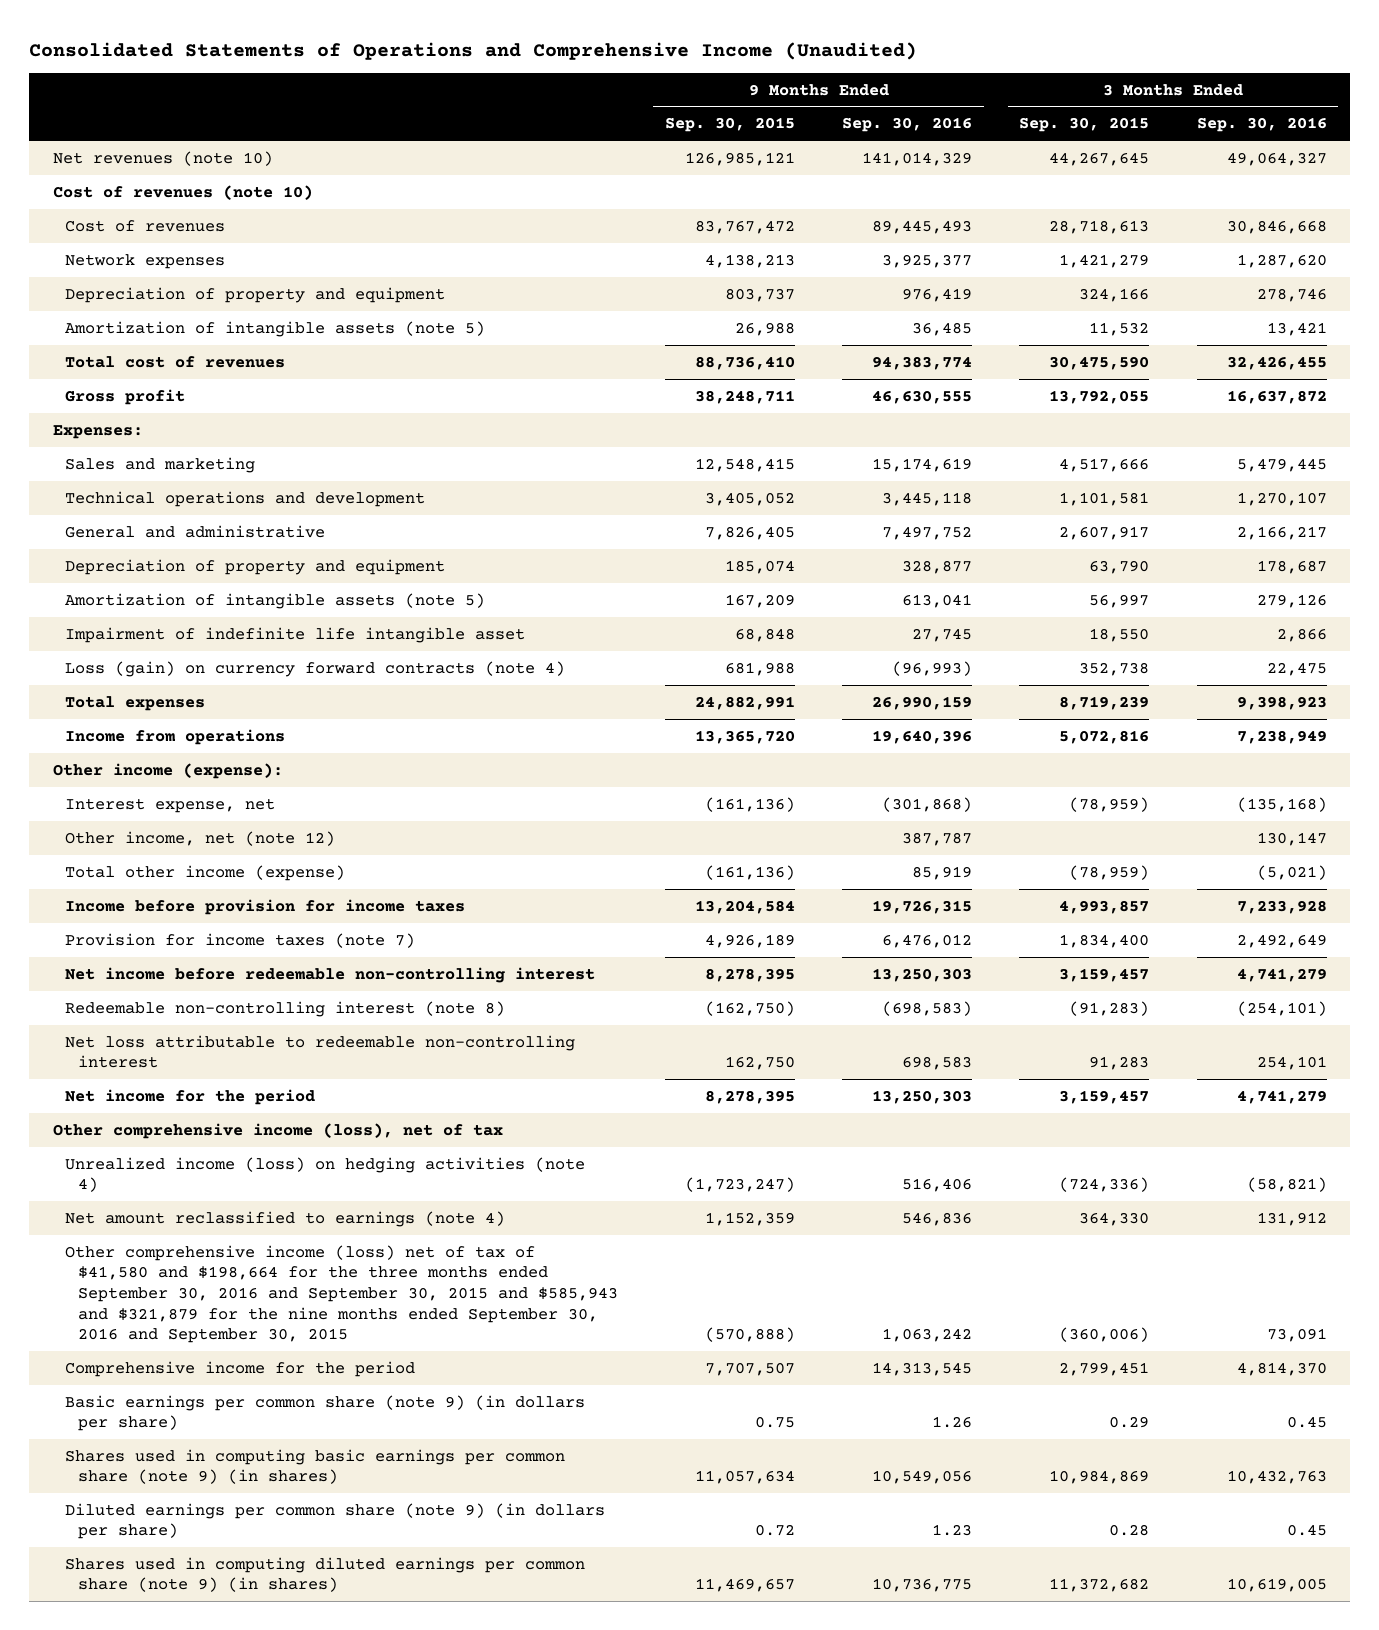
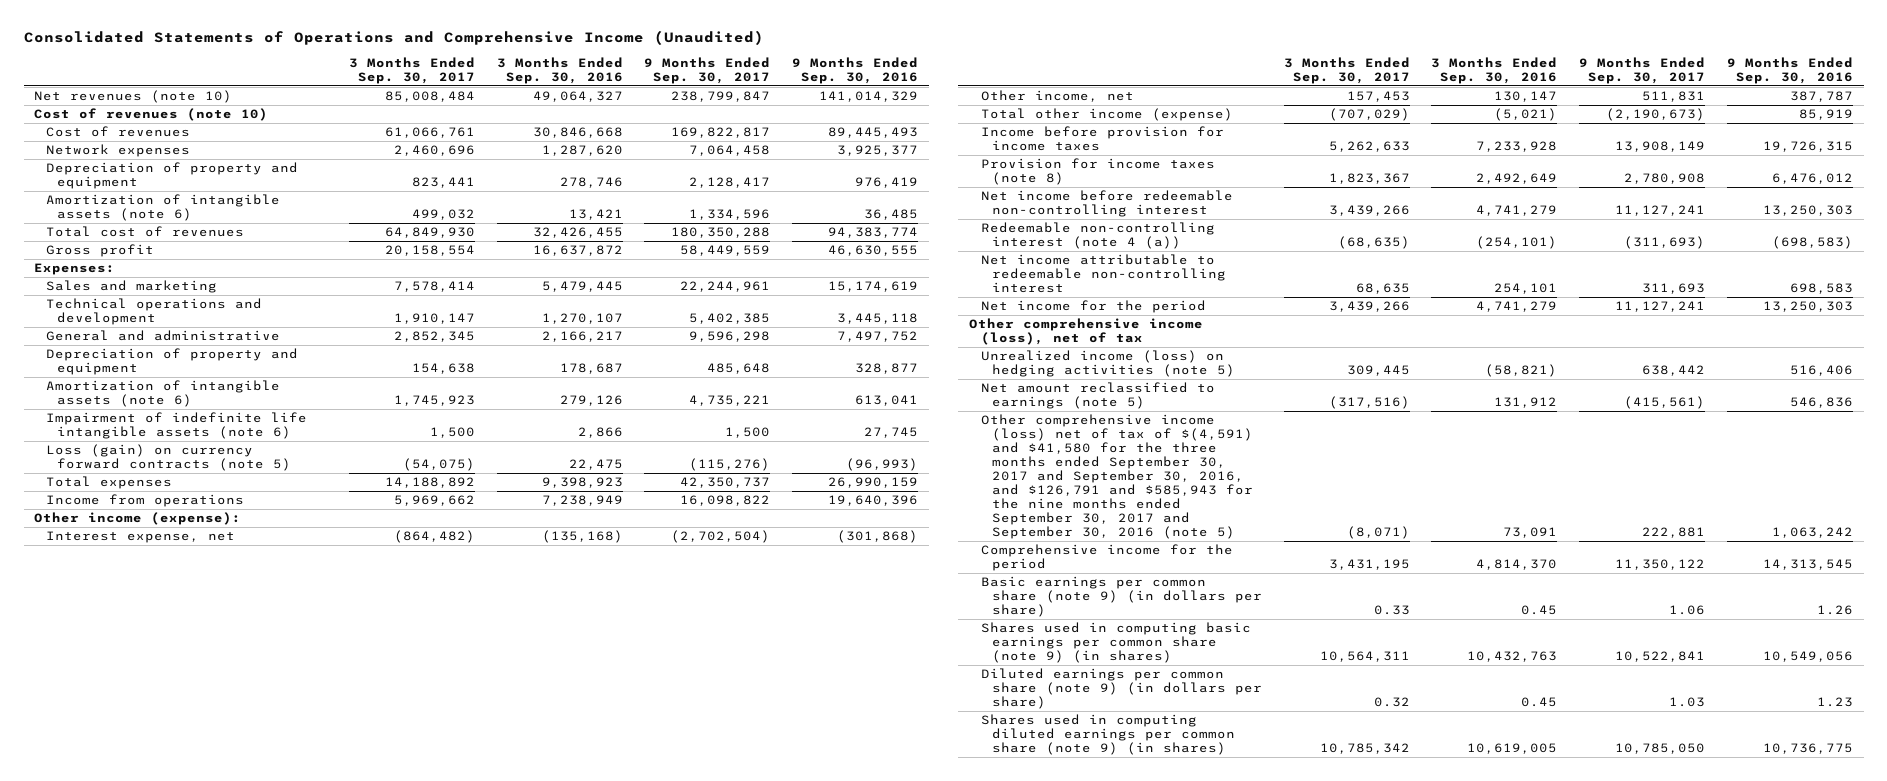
[664,117,795,133] Sep. 30, 2015 -> none
[1019,117,1150,133] Sep. 30, 2015 -> none
none -> [348,56,475,84] 3 Months Ended Sep. 30, 2017
none -> [644,56,771,84] 9 Months Ended Sep. 30, 2017
[65,320,486,337] Amortization of intangible assets (note 5) -> [45,194,280,222] Amortization of intangible assets (note 6)
[65,592,486,609] Amortization of intangible assets (note 5) -> [45,380,280,408] Amortization of intangible assets (note 6)
[65,626,526,643] Impairment of indefinite life intangible asset -> [45,412,307,440] Impairment of indefinite life intangible assets (note 6)
[65,660,566,677] Loss (gain) on currency forward contracts (note 4) -> [45,444,292,472] Loss (gain) on currency forward contracts (note 5)
[65,830,336,846] Other income, net (note 12) -> [980,90,1134,103] Other income, net
[65,932,416,948] Provision for income taxes (note 7) -> [980,158,1215,186] Provision for income taxes (note 8)
[65,1000,506,1017] Redeemable non-controlling interest (note 8) -> [980,222,1215,250] Redeemable non-controlling interest (note 4 (a))
[65,1034,576,1069] Net loss attributable to redeemable non-controlling interest -> [980,254,1226,294] Net income attributable to redeemable non-controlling interest
[65,1156,586,1193] Unrealized income (loss) on hedging activities (note 4) -> [980,350,1235,378] Unrealized income (loss) on hedging activities (note 5)
[65,1210,506,1227] Net amount reclassified to earnings (note 4) -> [980,382,1215,410] Net amount reclassified to earnings (note 5)
[65,1244,618,1344] Other comprehensive income (loss) net of tax of $41,580 and $198,664 for the three months ended September 30, 2016 and September 30, 2015 and $585,943 and $321,879 for the nine months ended September 30, 2016 and September 30, 2015 -> [980,414,1253,540] Other comprehensive income (loss) net of tax of $(4,591) and $41,580 for the three months ended September 30, 2017 and September 30, 2016, and $126,791 and $585,943 for the nine months ended September 30, 2017 and September 30, 2016 (note 5)

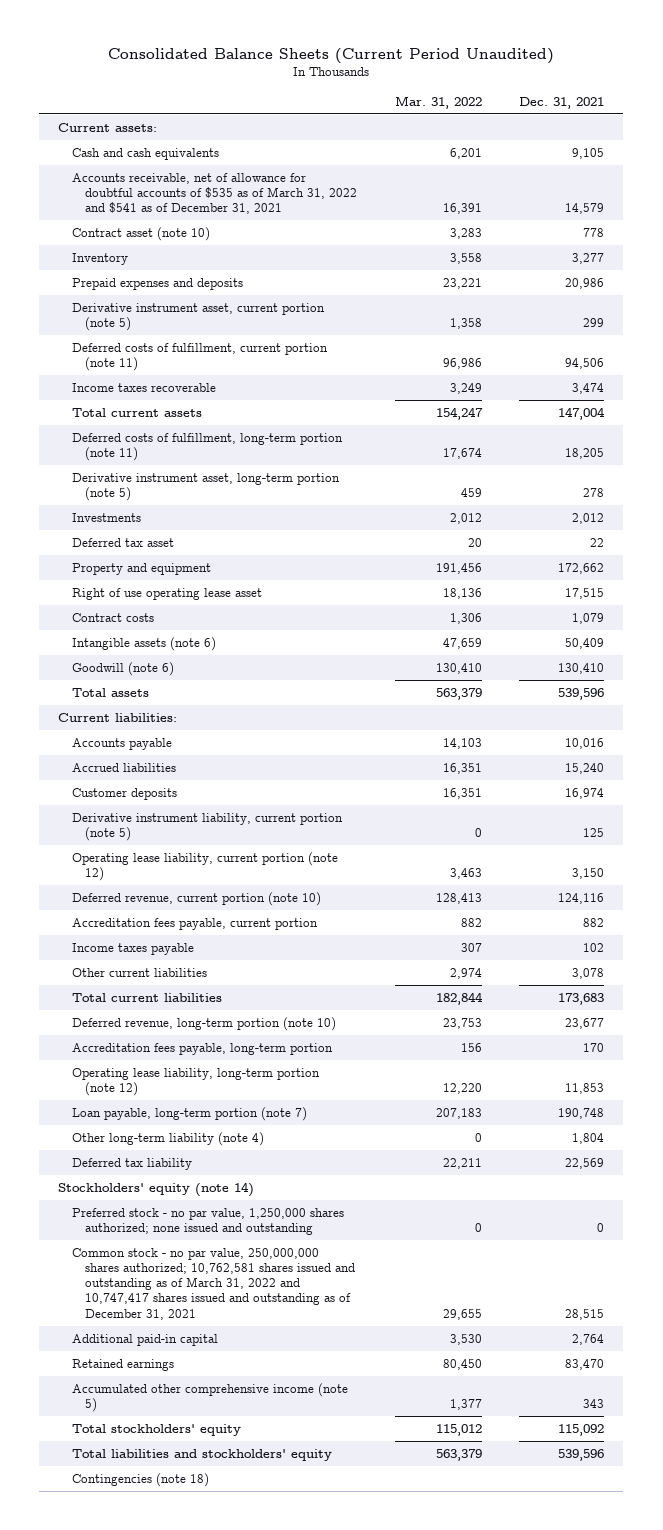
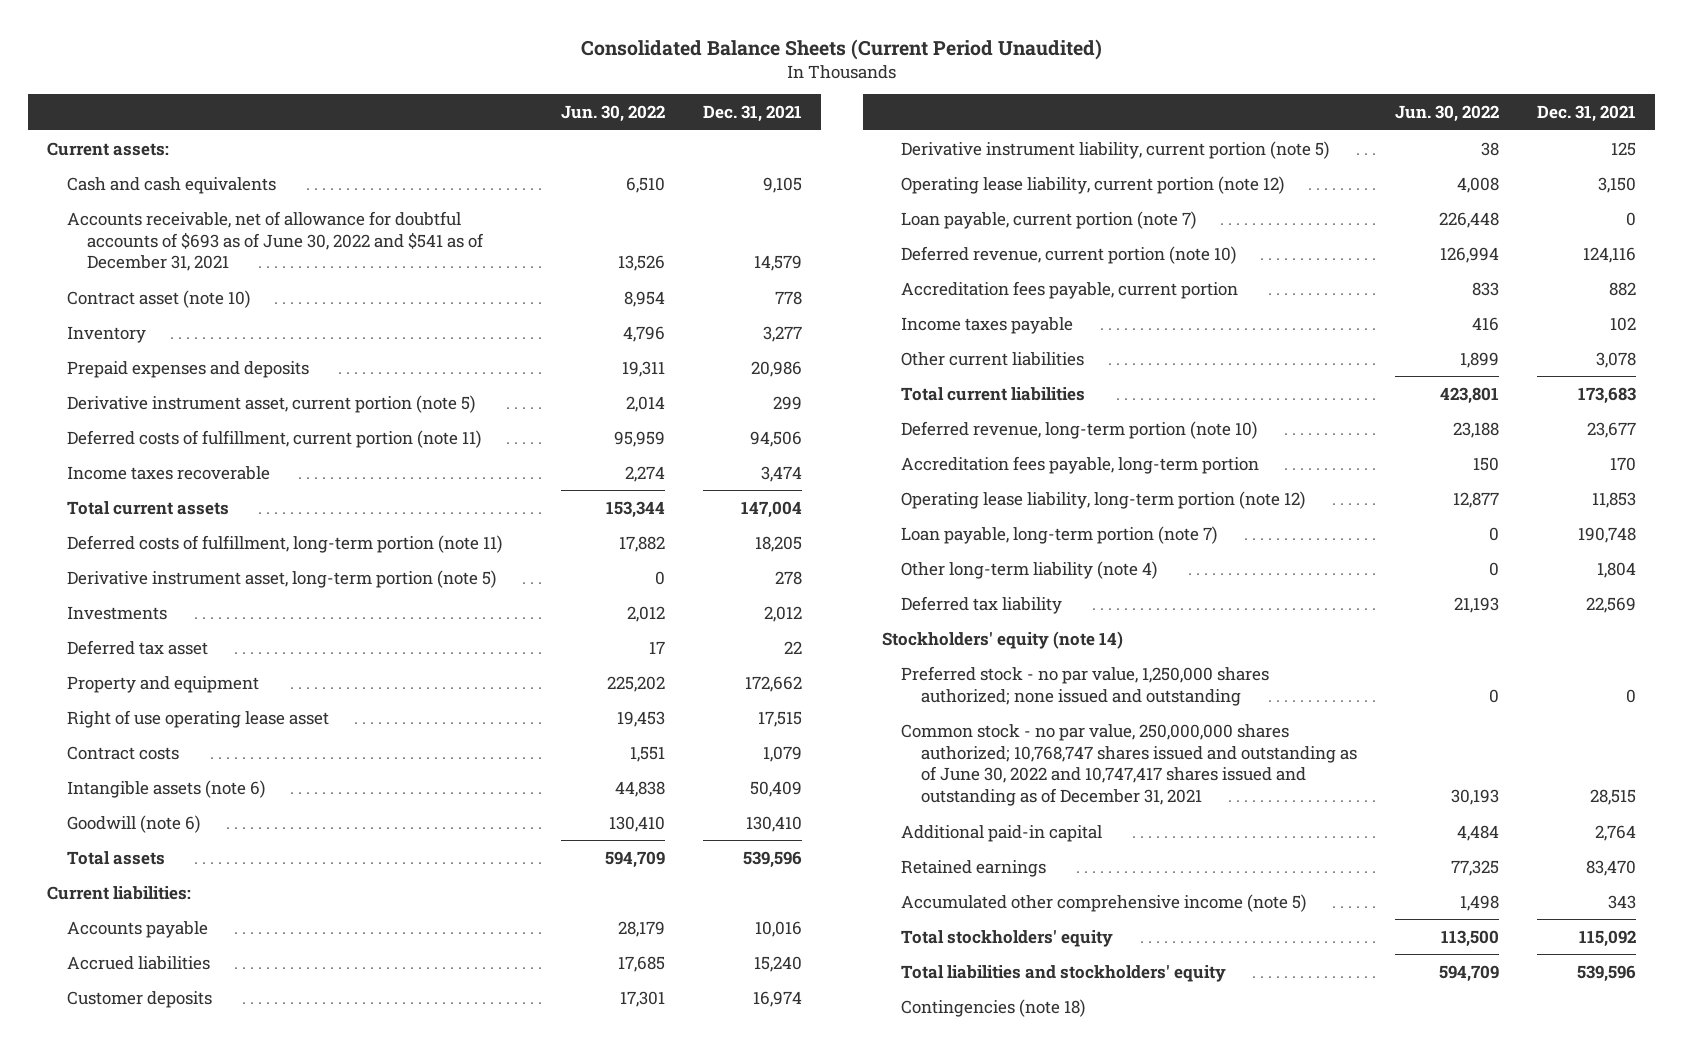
[394,95,482,109] Mar. 31, 2022 -> none
none -> [560,105,665,123] Jun. 30, 2022
[71,172,357,215] Accounts receivable, net of allowance for doubtful accounts of $535 as of March 31, 2022 and $541 as of December 31, 2021 -> [67,210,484,272] Accounts receivable, net of allowance for doubtful accounts of $693 as of June 30, 2022 and $541 as of December 31, 2021
none -> [901,210,1197,229] Loan payable, current portion (note 7)
[71,1247,355,1320] Common stock - no par value, 250,000,000 shares authorized; 10,762,581 shares issued and outstanding as of March 31, 2022 and 10,747,417 shares issued and outstanding as of December 31, 2021 -> [901,723,1358,807] Common stock - no par value, 250,000,000 shares authorized; 10,768,747 shares issued and outstanding as of June 30, 2022 and 10,747,417 shares issued and outstanding as of December 31, 2021

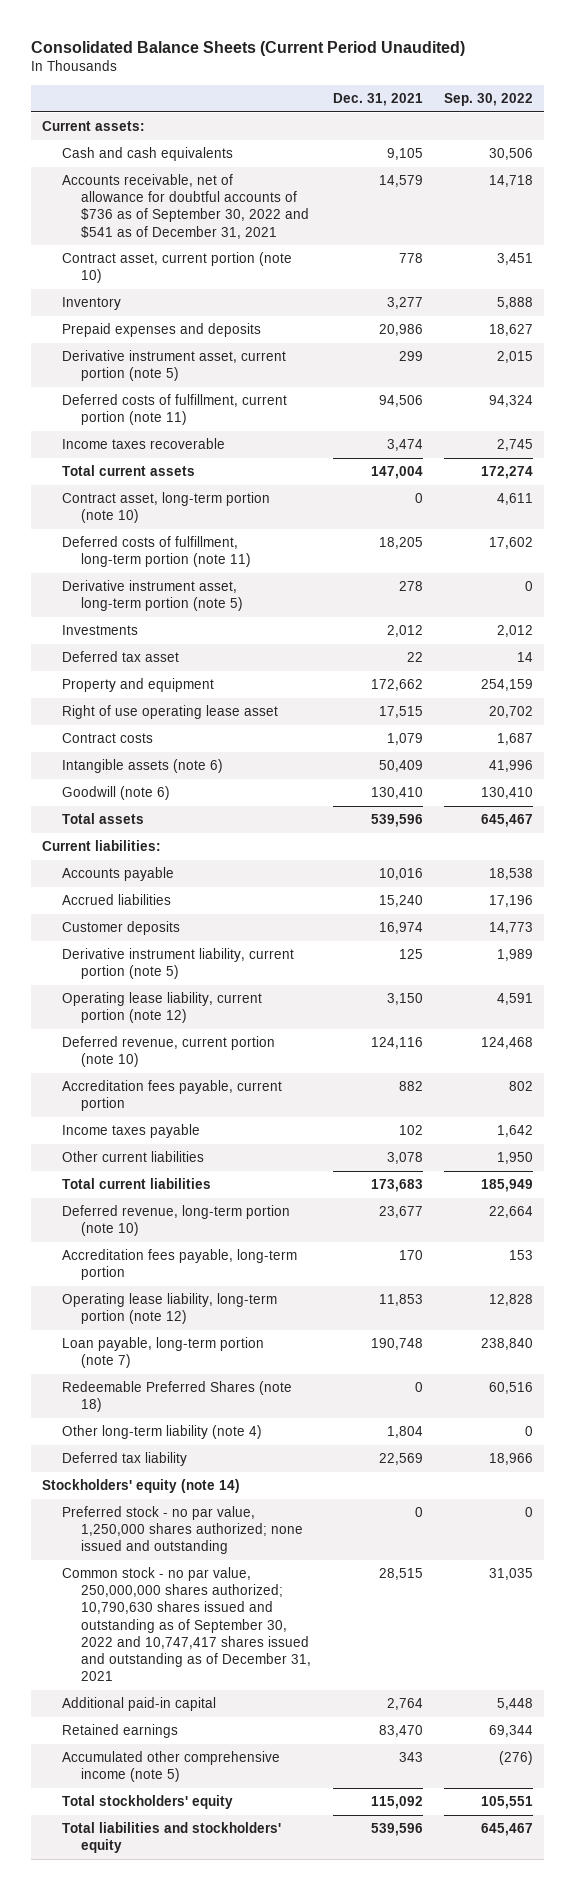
[560,105,665,123] Jun. 30, 2022 -> none
none -> [444,93,534,107] Sep. 30, 2022
[67,210,484,272] Accounts receivable, net of allowance for doubtful accounts of $693 as of June 30, 2022 and $541 as of December 31, 2021 -> [61,174,309,239] Accounts receivable, net of allowance for doubtful accounts of $736 as of September 30, 2022 and $541 as of December 31, 2021
[67,289,251,308] Contract asset (note 10) -> [61,252,292,284] Contract asset, current portion (note 10)
none -> [61,492,270,524] Contract asset, long-term portion (note 10)
[901,210,1197,229] Loan payable, current portion (note 7) -> none
none -> [61,1381,292,1413] Redeemable Preferred Shares (note 18)
[901,723,1358,807] Common stock - no par value, 250,000,000 shares authorized; 10,768,747 shares issued and outstanding as of June 30, 2022 and 10,747,417 shares issued and outstanding as of December 31, 2021 -> [61,1567,311,1681] Common stock - no par value, 250,000,000 shares authorized; 10,790,630 shares issued and outstanding as of September 30, 2022 and 10,747,417 shares issued and outstanding as of December 31, 2021
[901,998,1086,1017] Contingencies (note 18) -> none

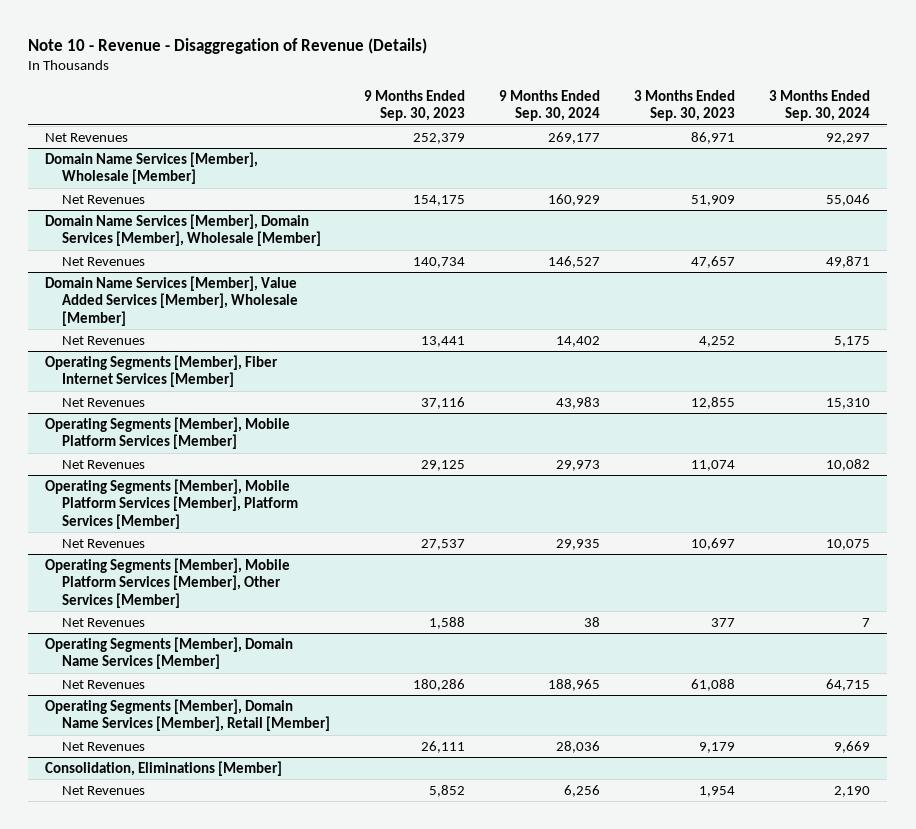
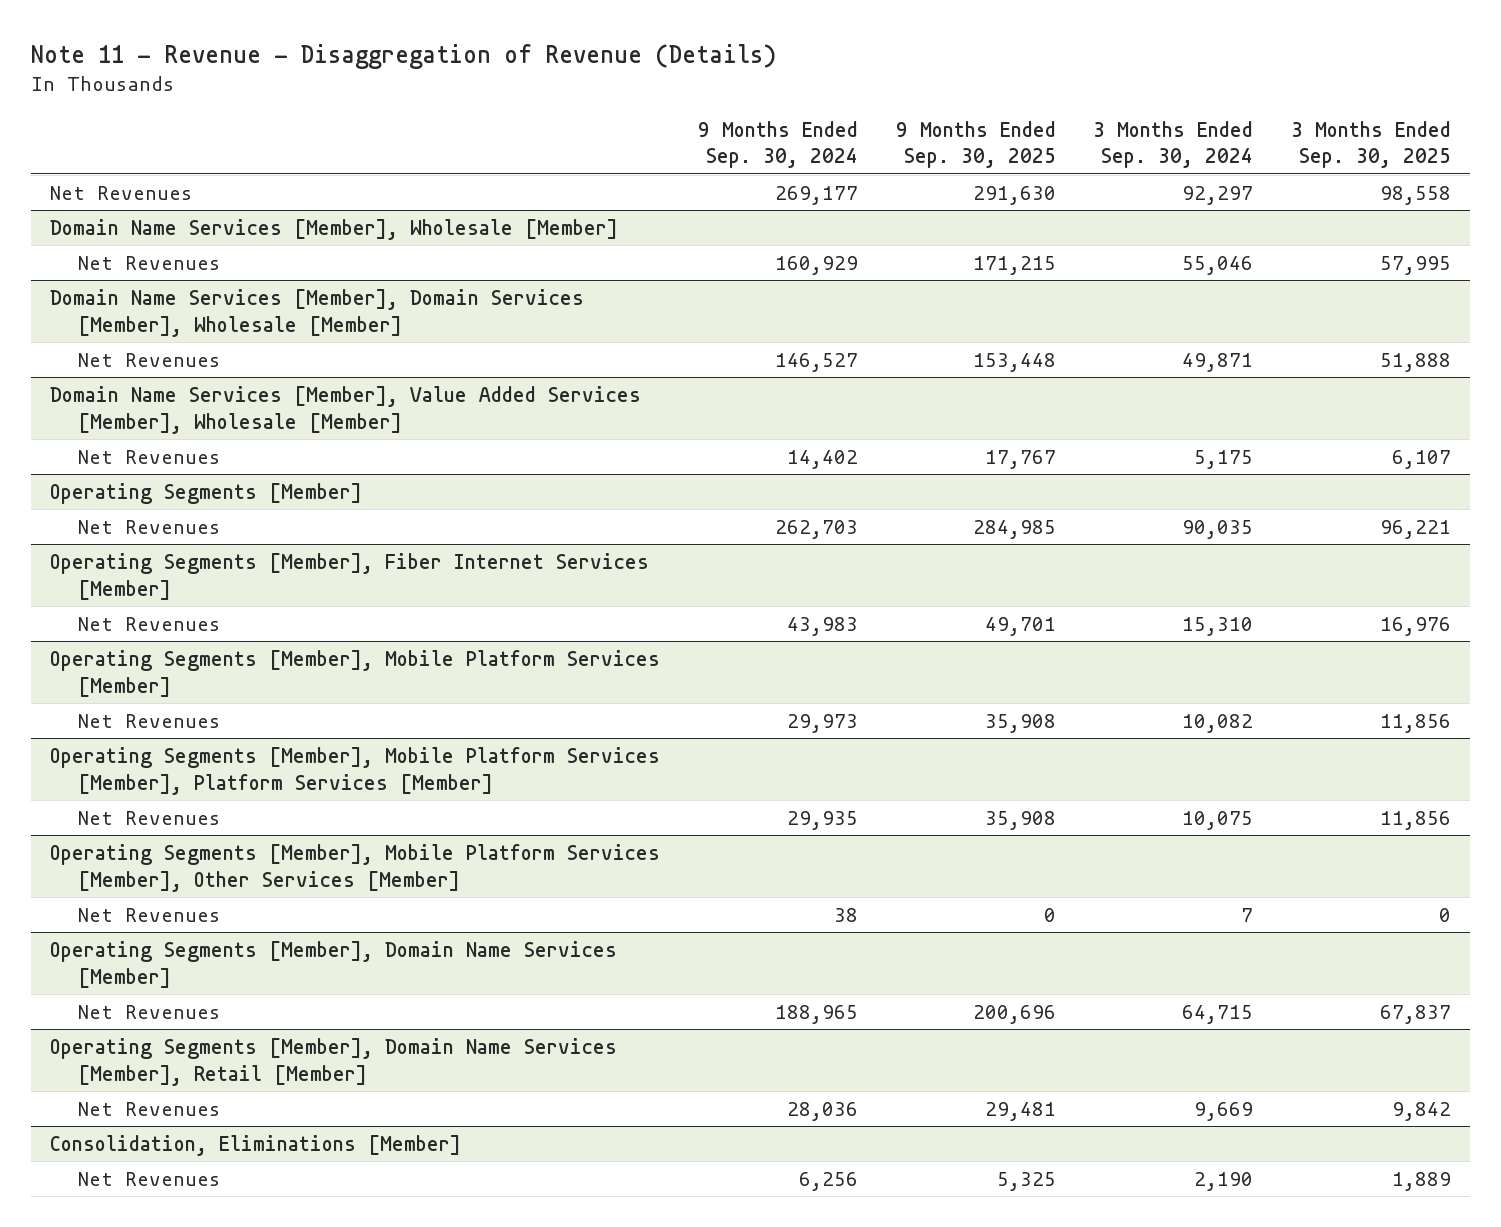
[28,37,428,54] Note 10 - Revenue - Disaggregation of Revenue (Details) -> [31,44,777,70] Note 11 - Revenue - Disaggregation of Revenue (Details)
[363,89,465,122] 9 Months Ended Sep. 30, 2023 -> none
[634,89,736,122] 3 Months Ended Sep. 30, 2023 -> none
none -> [895,120,1056,169] 9 Months Ended Sep. 30, 2025
none -> [1291,120,1452,169] 3 Months Ended Sep. 30, 2025
none -> [50,482,363,504] Operating Segments [Member]
none -> [78,519,221,534] Net Revenues

